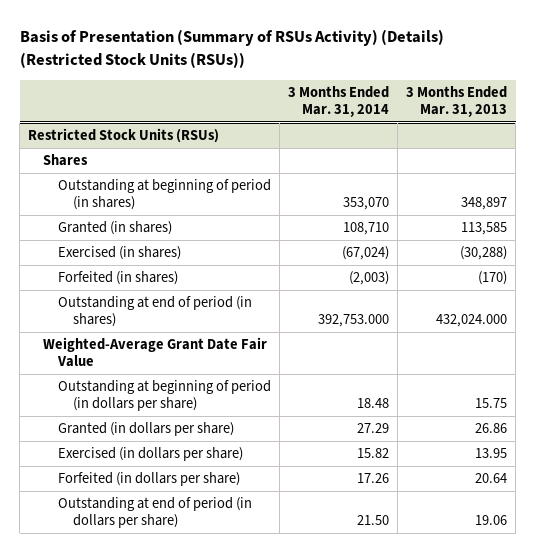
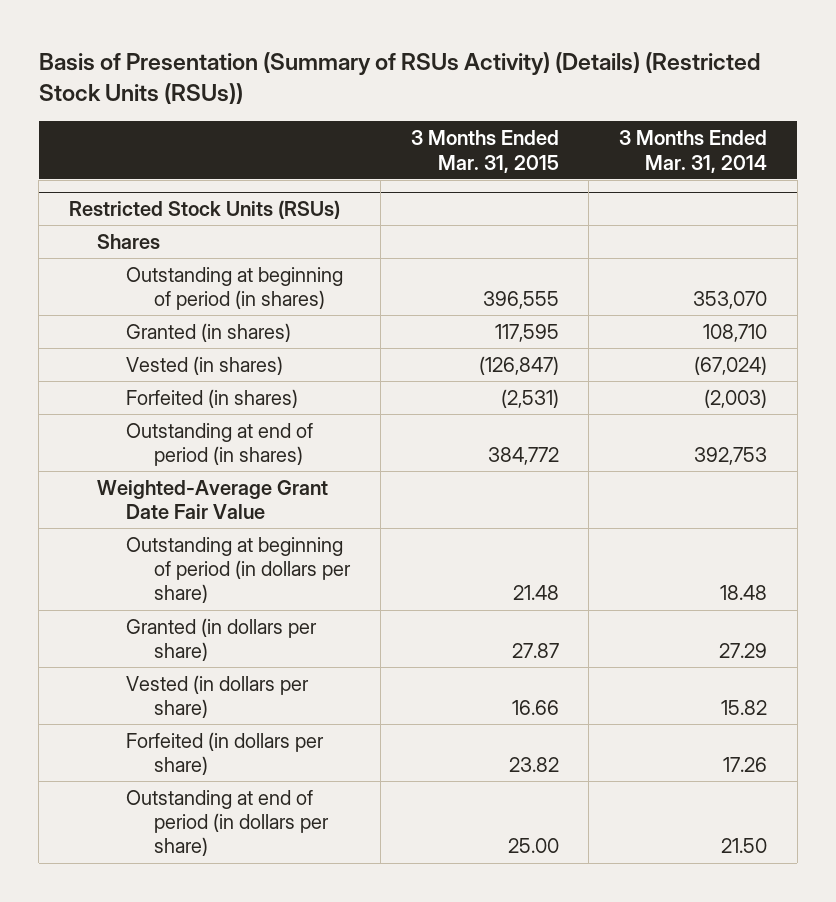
[406,85,508,117] 3 Months Ended Mar. 31, 2013 -> none
none -> [410,130,559,173] 3 Months Ended Mar. 31, 2015
[57,246,181,261] Exercised (in shares) -> [125,355,283,375] Vested (in shares)
[318,314,390,328] 392,753.000 -> [694,447,768,466] 392,753
[57,447,243,462] Exercised (in dollars per share) -> [125,674,309,719] Vested (in dollars per share)

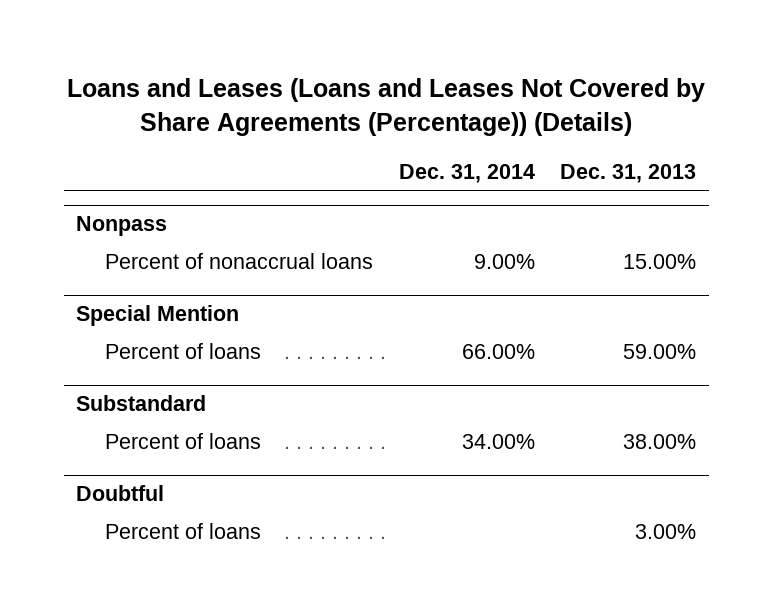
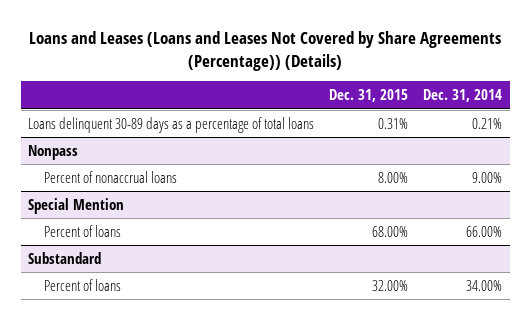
[560,163,697,183] Dec. 31, 2013 -> none
none -> [329,89,409,103] Dec. 31, 2015
none -> [28,116,315,133] Loans delinquent 30-89 days as a percentage of total loans
[76,485,165,502] Doubtful -> none
[105,523,262,540] Percent of loans -> none

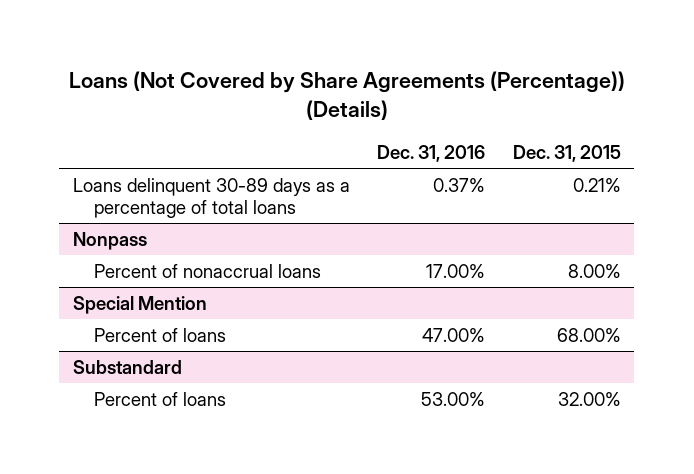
[29,30,502,71] Loans and Leases (Loans and Leases Not Covered by Share Agreements (Percentage)) (Details) -> [68,71,625,121] Loans (Not Covered by Share Agreements (Percentage)) (Details)
[423,89,503,103] Dec. 31, 2014 -> none
none -> [377,144,486,162] Dec. 31, 2016
[378,117,409,129] 0.31% -> [572,177,621,192] 0.21%

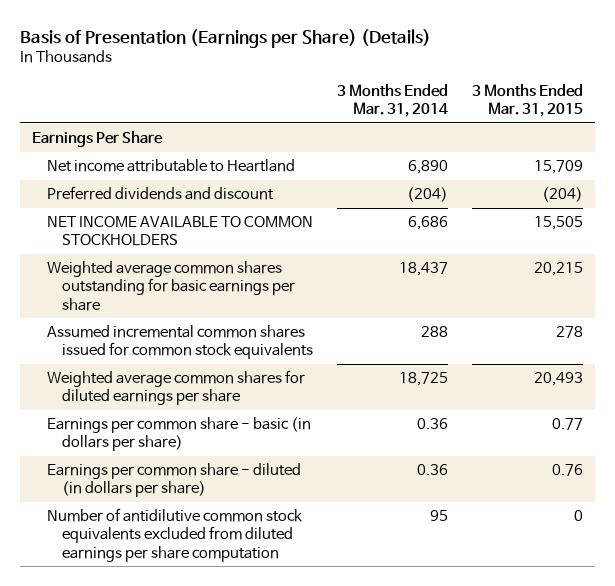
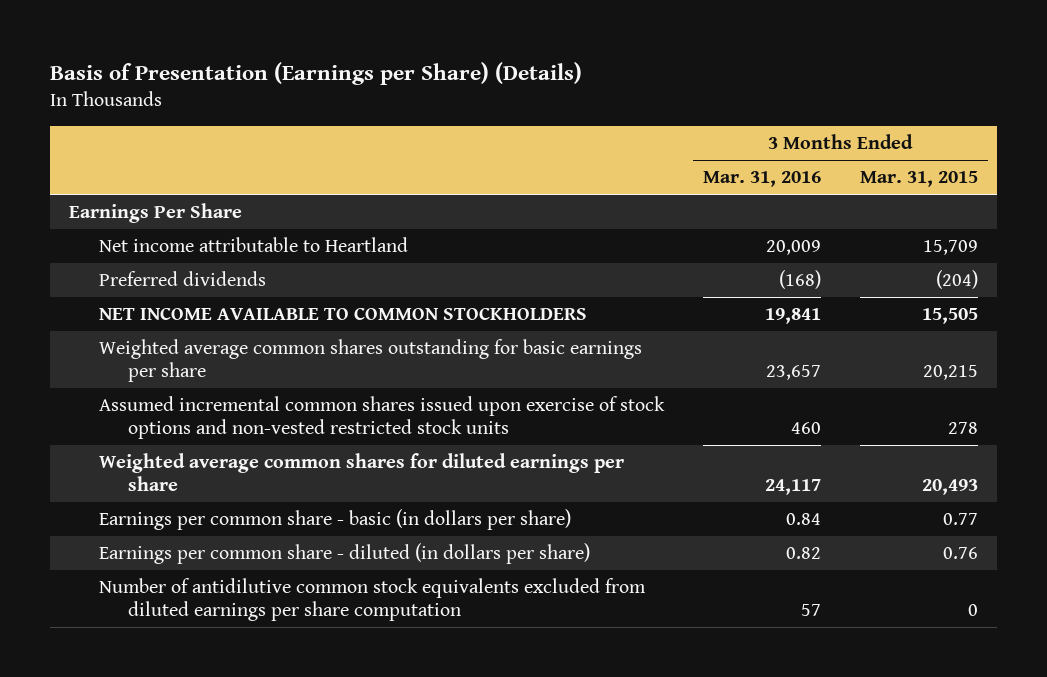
[336,83,448,118] 3 Months Ended Mar. 31, 2014 -> none
none -> [702,171,821,188] Mar. 31, 2016
[47,186,275,201] Preferred dividends and discount -> [98,271,266,287] Preferred dividends
[47,325,313,360] Assumed incremental common shares issued for common stock equivalents -> [98,396,665,439] Assumed incremental common shares issued upon exercise of stock options and non-vested restricted stock units

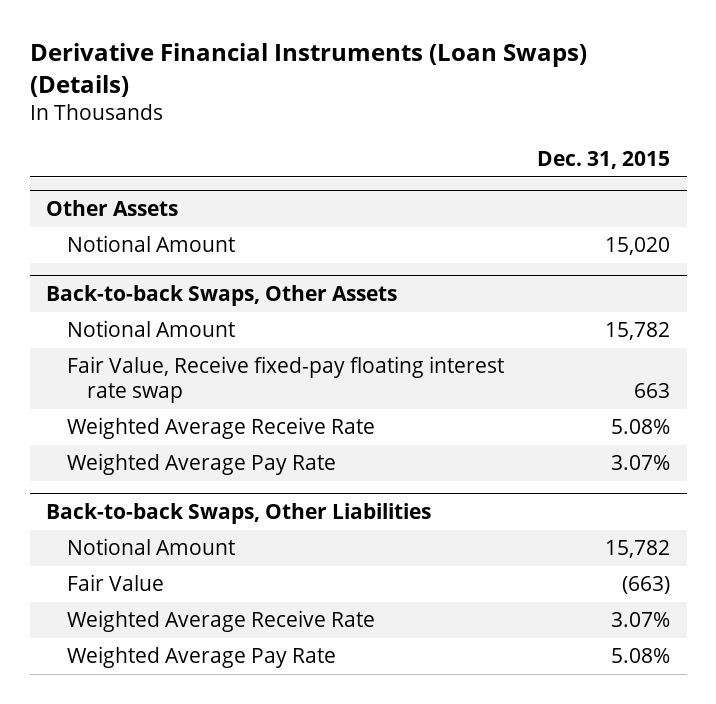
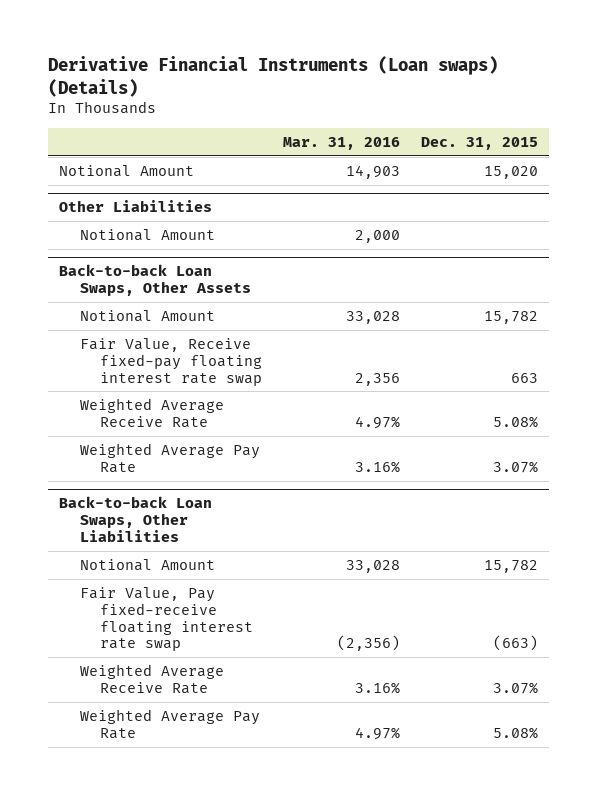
[29,43,587,97] Derivative Financial Instruments (Loan Swaps) (Details) -> [48,55,499,97] Derivative Financial Instruments (Loan swaps) (Details)
none -> [283,136,401,150] Mar. 31, 2016
[46,199,179,216] Other Assets -> none
none -> [58,200,212,213] Other Liabilities
none -> [79,229,215,242] Notional Amount
[46,284,398,306] Back-to-back Swaps, Other Assets -> [58,264,251,297] Back-to-back Loan Swaps, Other Assets
[46,502,432,524] Back-to-back Swaps, Other Liabilities -> [58,496,212,542] Back-to-back Loan Swaps, Other Liabilities
[66,574,164,592] Fair Value -> [79,587,254,652] Fair Value, Pay fixed-receive floating interest rate swap

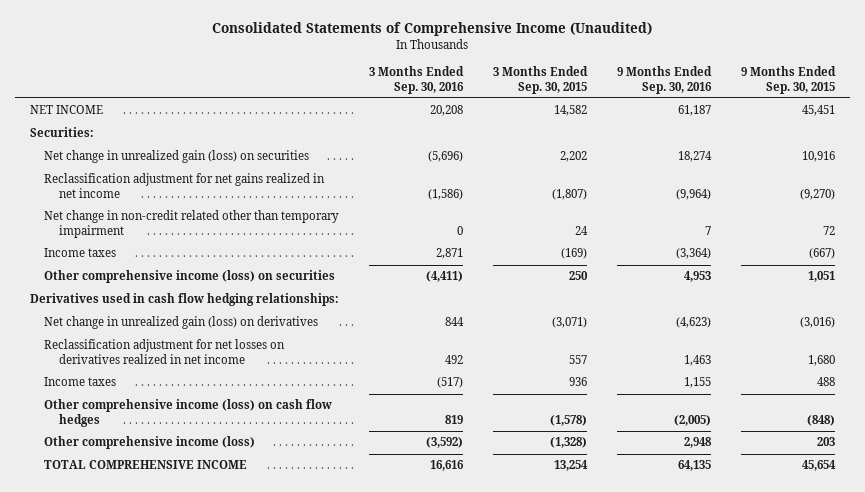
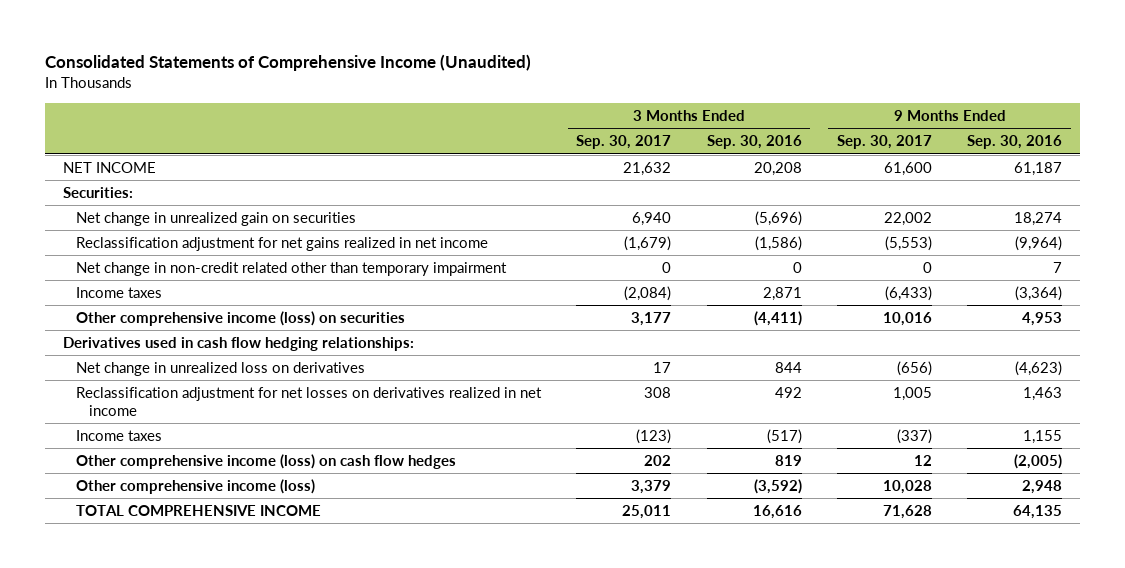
[493,65,589,94] 3 Months Ended Sep. 30, 2015 -> none
[740,65,836,94] 9 Months Ended Sep. 30, 2015 -> none
none -> [576,135,672,150] Sep. 30, 2017
none -> [836,135,932,150] Sep. 30, 2017
[44,150,310,164] Net change in unrealized gain (loss) on securities -> [76,211,357,226] Net change in unrealized gain on securities
[44,316,319,330] Net change in unrealized gain (loss) on derivatives -> [76,361,366,376] Net change in unrealized loss on derivatives

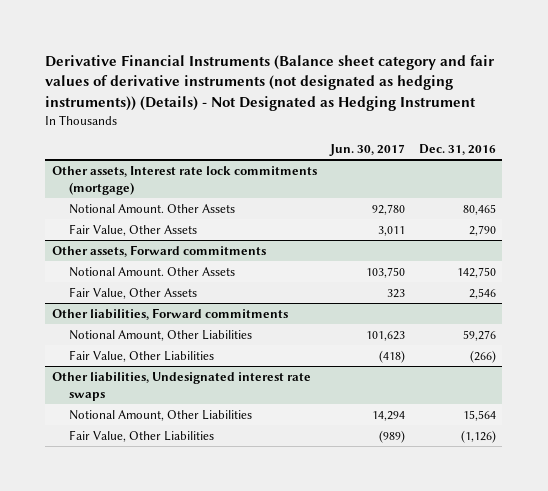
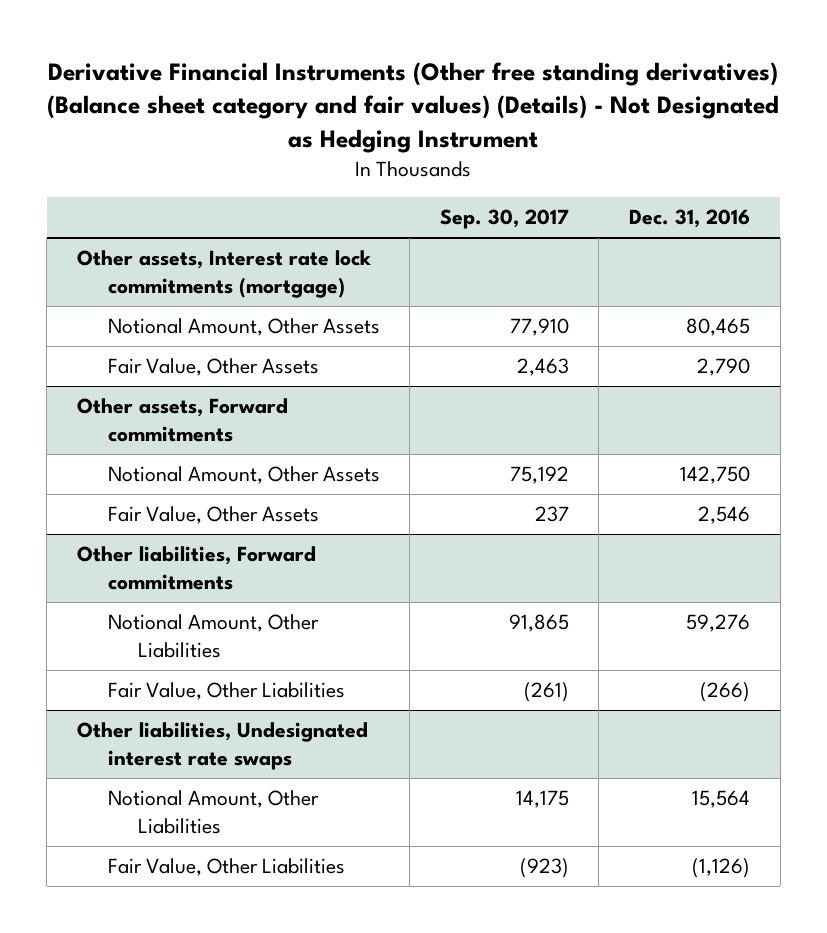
[45,54,495,111] Derivative Financial Instruments (Balance sheet category and fair values of derivative instruments (not designated as hedging instruments)) (Details) - Not Designated as Hedging Instrument -> [47,62,780,153] Derivative Financial Instruments (Other free standing derivatives) (Balance sheet category and fair values) (Details) - Not Designated as Hedging Instrument
[329,143,406,156] Jun. 30, 2017 -> none
none -> [439,209,569,230] Sep. 30, 2017
[68,203,235,214] Notional Amount. Other Assets -> [107,318,380,337] Notional Amount, Other Assets
[68,266,235,277] Notional Amount. Other Assets -> [107,466,380,485] Notional Amount, Other Assets

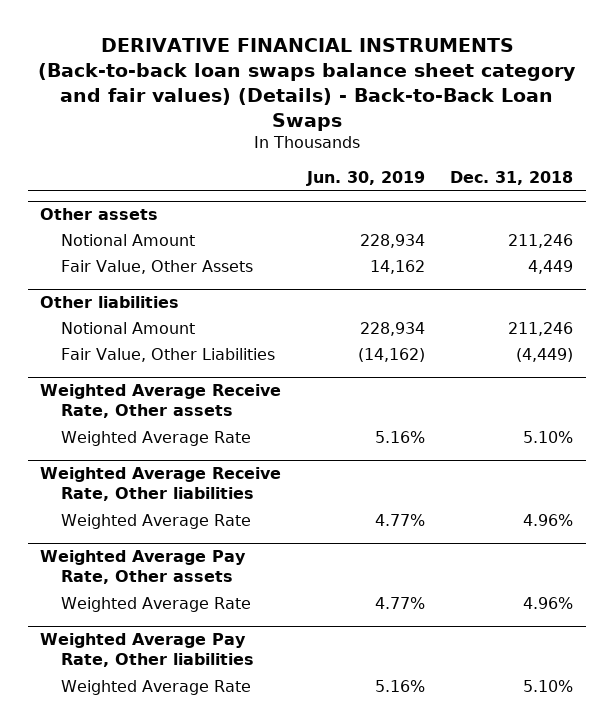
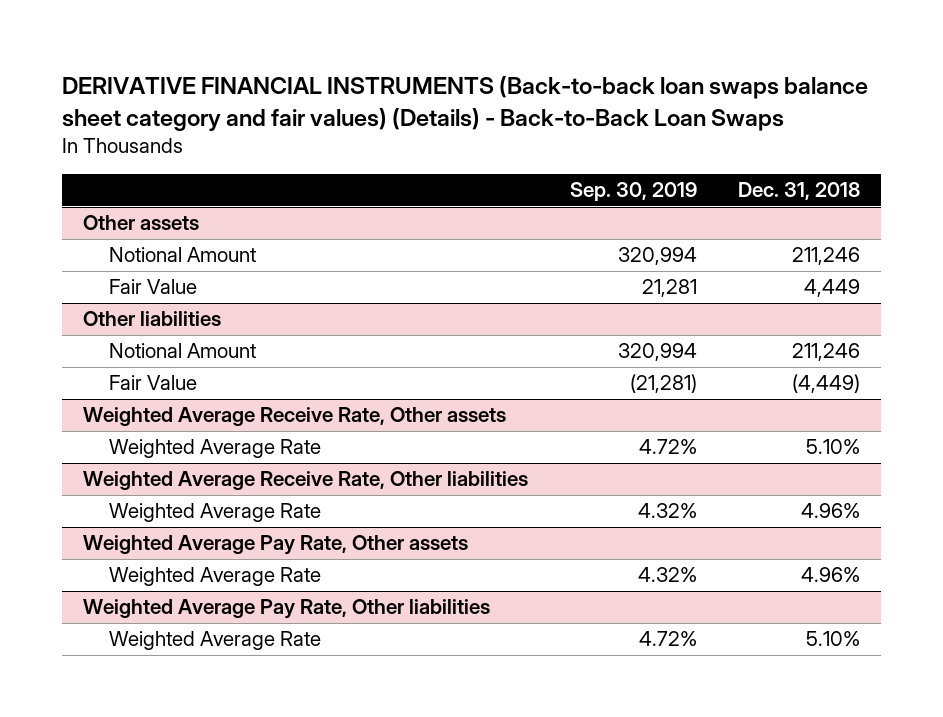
[305,170,425,186] Jun. 30, 2019 -> none
none -> [569,182,697,202] Sep. 30, 2019
[61,259,254,274] Fair Value, Other Assets -> [109,279,198,295] Fair Value
[61,347,276,362] Fair Value, Other Liabilities -> [109,375,198,391] Fair Value

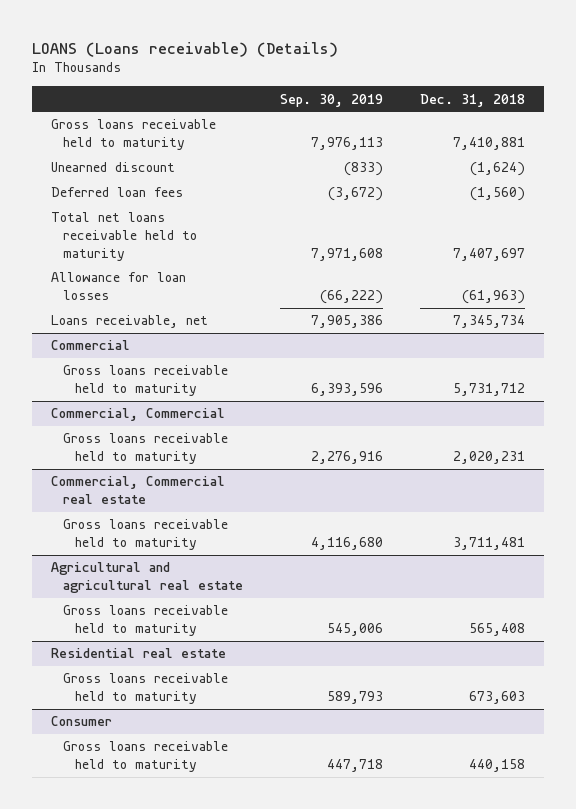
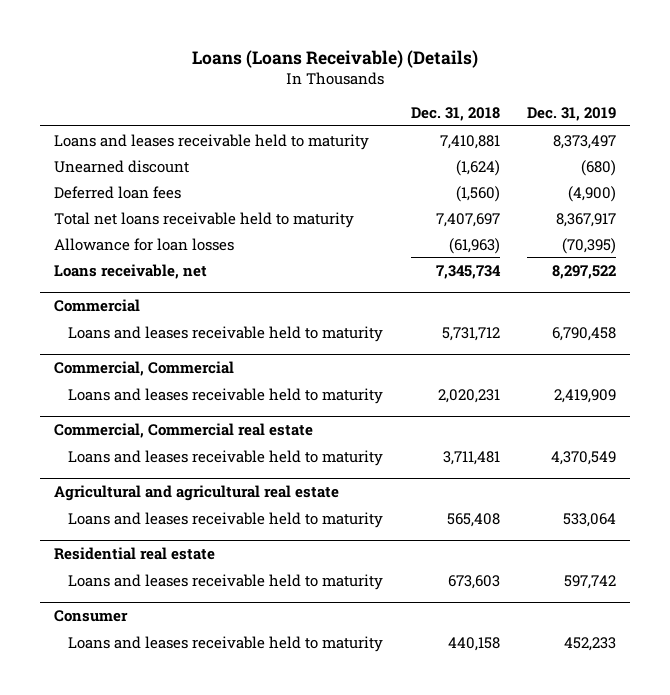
[31,41,338,57] LOANS (Loans receivable) (Details) -> [192,49,479,68] Loans (Loans Receivable) (Details)
[279,93,383,107] Sep. 30, 2019 -> none
none -> [527,107,617,122] Dec. 31, 2019
[50,119,216,151] Gross loans receivable held to maturity -> [54,133,370,150] Loans and leases receivable held to maturity
[62,365,228,397] Gross loans receivable held to maturity -> [68,325,384,342] Loans and leases receivable held to maturity
[62,433,228,465] Gross loans receivable held to maturity -> [68,387,384,404] Loans and leases receivable held to maturity
[62,519,228,551] Gross loans receivable held to maturity -> [68,449,384,466] Loans and leases receivable held to maturity
[62,605,228,637] Gross loans receivable held to maturity -> [68,511,384,528] Loans and leases receivable held to maturity
[62,673,228,705] Gross loans receivable held to maturity -> [68,573,384,590] Loans and leases receivable held to maturity
[62,741,228,773] Gross loans receivable held to maturity -> [68,635,384,652] Loans and leases receivable held to maturity

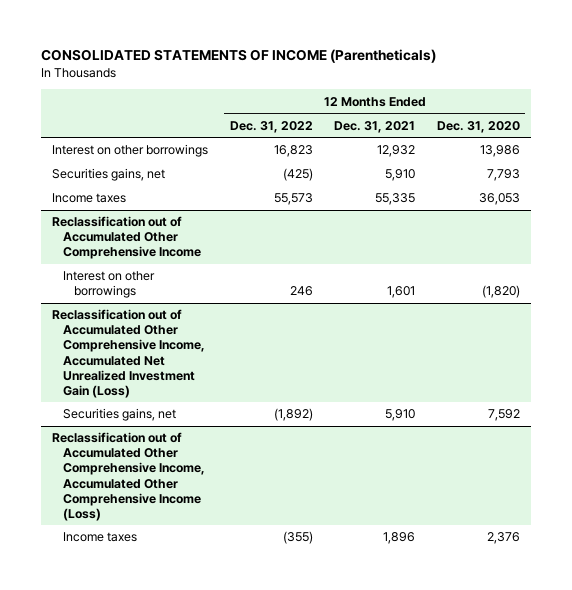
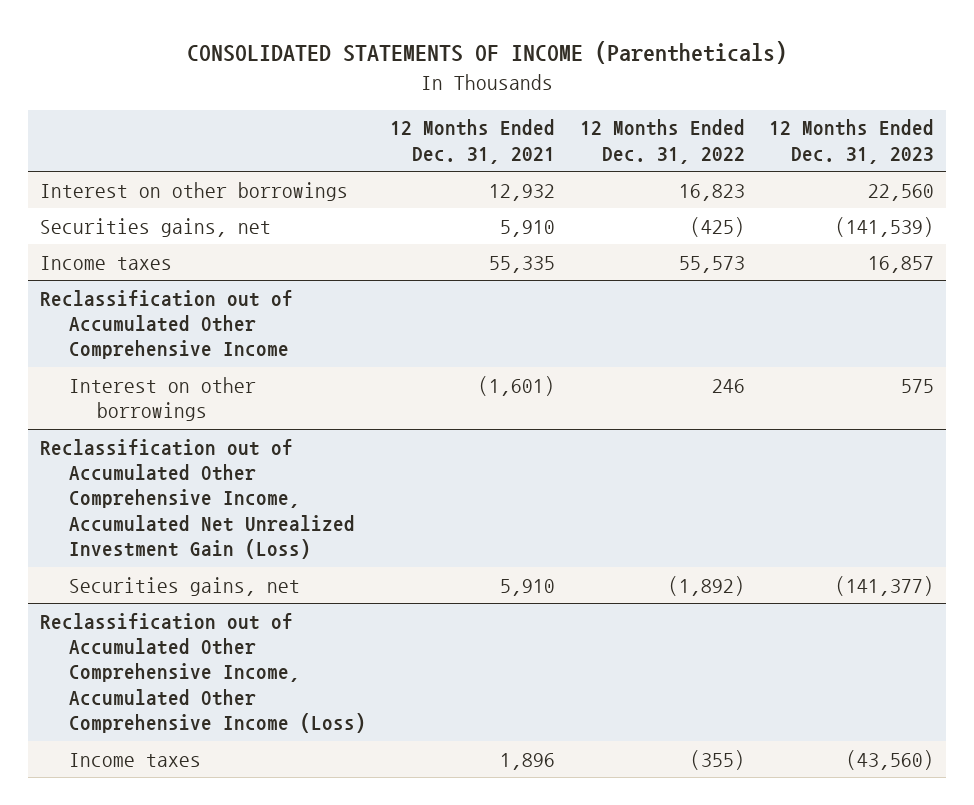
[436,120,520,133] Dec. 31, 2020 -> none
none -> [769,119,935,164] 12 Months Ended Dec. 31, 2023
[387,286,416,299] 1,601 -> [478,375,556,396] (1,601)

